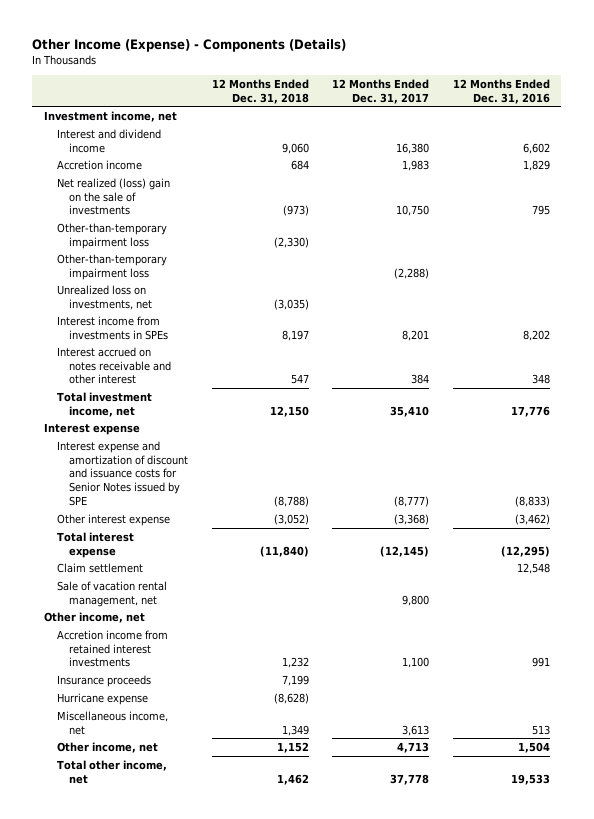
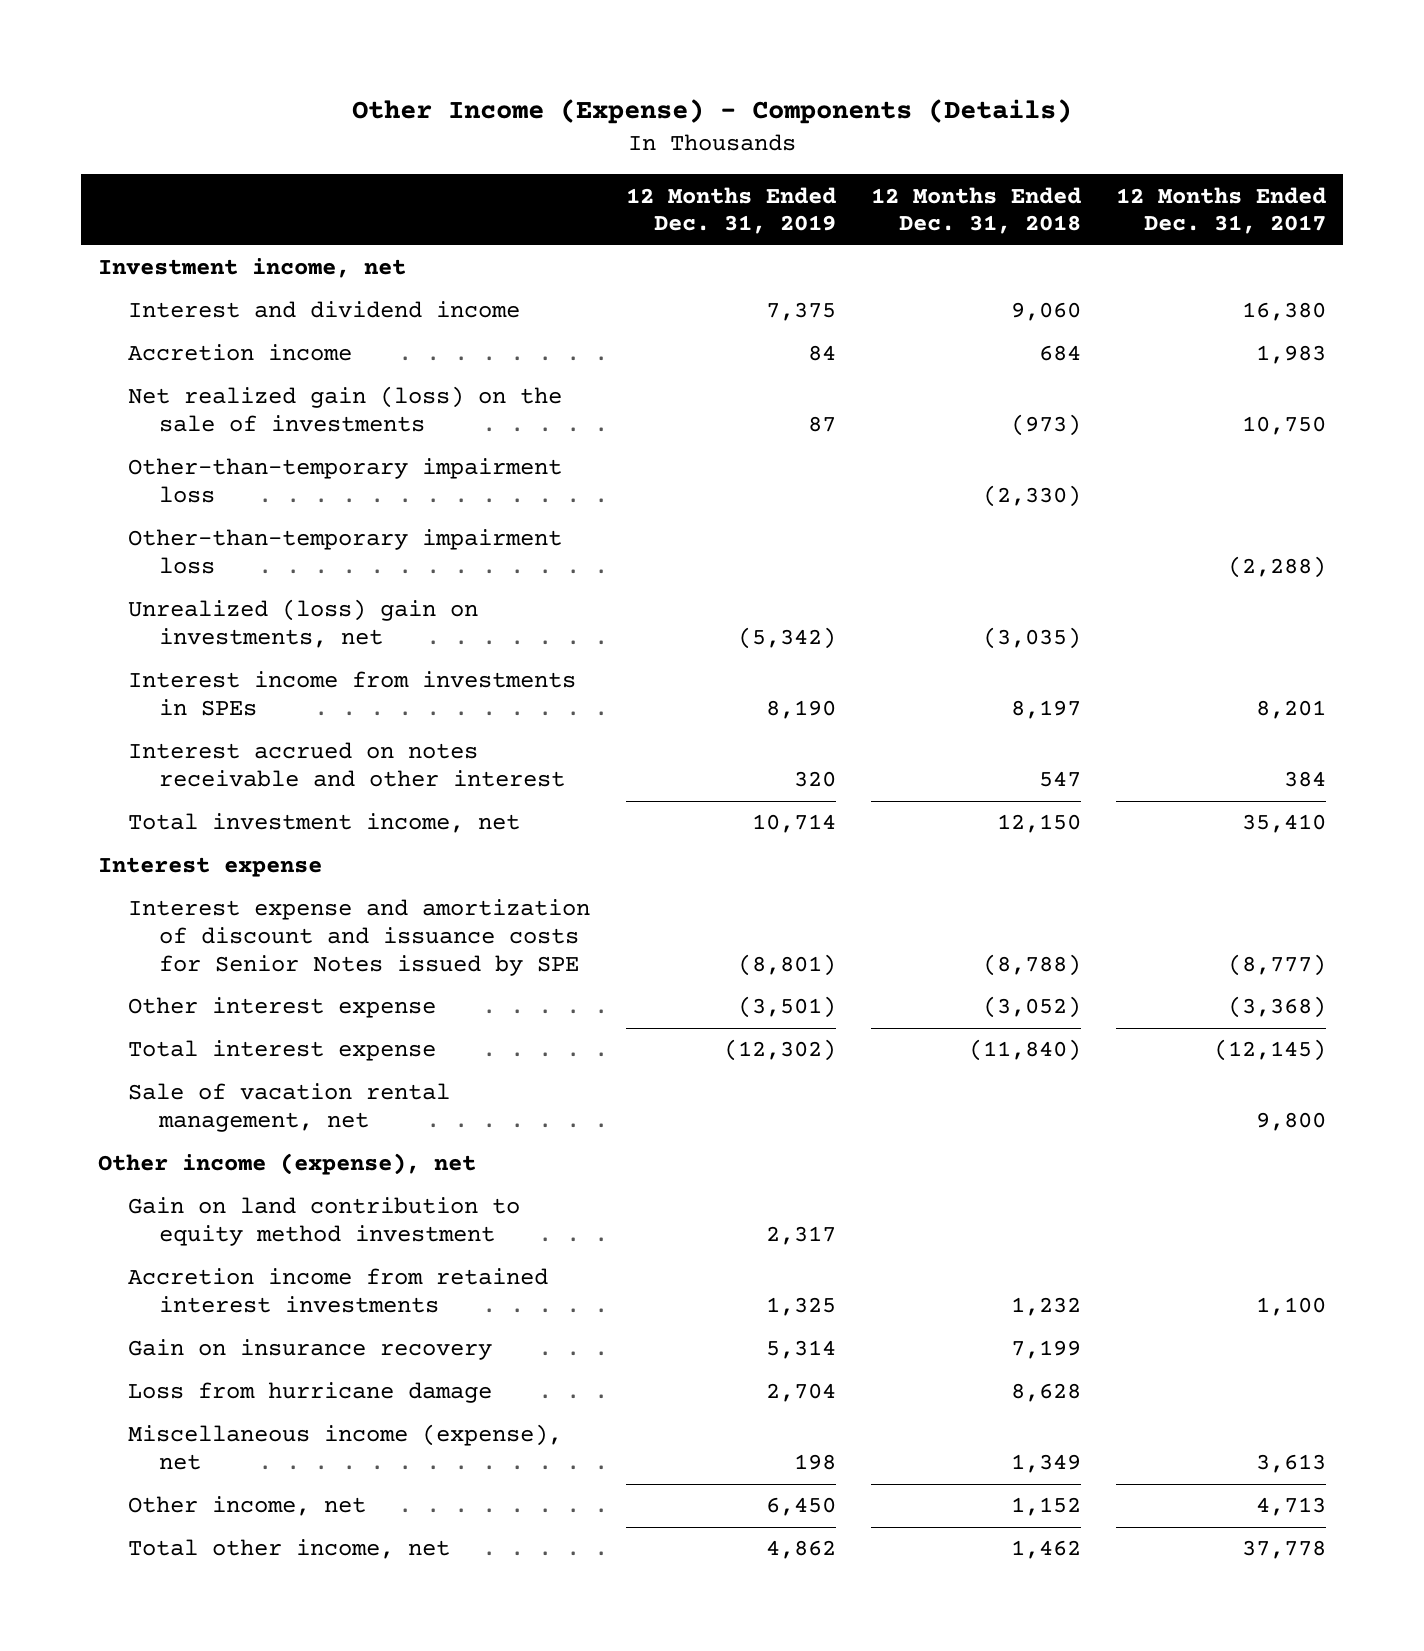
[452,78,550,104] 12 Months Ended Dec. 31, 2016 -> none
none -> [625,186,836,235] 12 Months Ended Dec. 31, 2019
[56,177,170,216] Net realized (loss) gain on the sale of investments -> [128,386,563,433] Net realized gain (loss) on the sale of investments
[56,284,153,310] Unrealized loss on investments, net -> [128,599,479,649] Unrealized (loss) gain on investments, net
[56,562,143,573] Claim settlement -> none
[44,611,146,623] Other income, net -> [98,1153,477,1176] Other income (expense), net
none -> [128,1197,521,1247] Gain on land contribution to equity method investment
[56,674,151,687] Insurance proceeds -> [128,1339,493,1361] Gain on insurance recovery
[56,692,148,705] Hurricane expense -> [128,1382,493,1404] Loss from hurricane damage
[273,692,309,704] (8,628) -> [1010,1383,1081,1403] 8,628
[56,710,168,735] Miscellaneous income, net -> [128,1424,563,1471] Miscellaneous income (expense), net

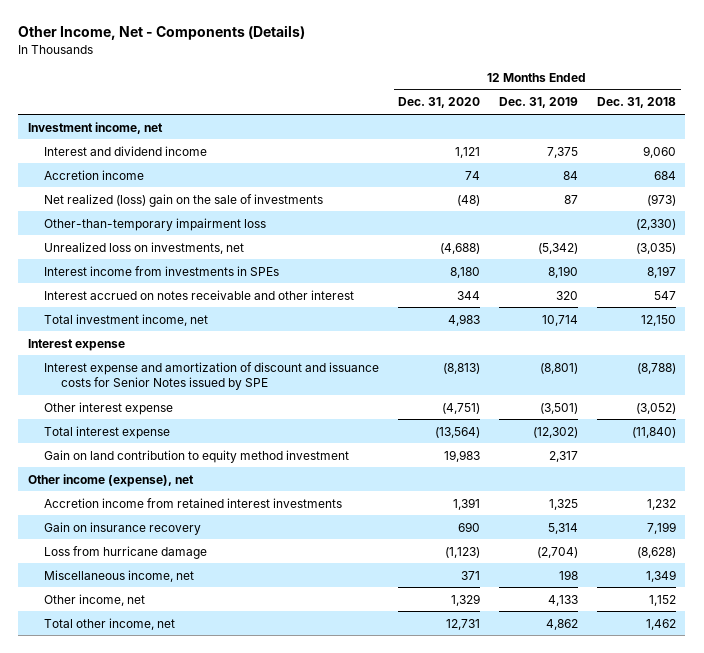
[352,98,1073,124] Other Income (Expense) - Components (Details) -> [18,25,306,41] Other Income, Net - Components (Details)
[1115,186,1326,235] 12 Months Ended Dec. 31, 2017 -> none
none -> [398,97,481,109] Dec. 31, 2020
[128,386,563,433] Net realized gain (loss) on the sale of investments -> [44,193,324,207] Net realized (loss) gain on the sale of investments
[128,529,563,575] Other-than-temporary impairment loss -> none
[128,599,479,649] Unrealized (loss) gain on investments, net -> [44,241,245,254] Unrealized loss on investments, net
[128,1083,451,1133] Sale of vacation rental management, net -> none
[98,1153,477,1176] Other income (expense), net -> [27,473,194,487] Other income (expense), net
[765,1383,836,1403] 2,704 -> [537,546,579,558] (2,704)
[1010,1383,1081,1403] 8,628 -> [637,546,677,558] (8,628)
[128,1424,563,1471] Miscellaneous income (expense), net -> [44,569,195,582] Miscellaneous income, net
[765,1497,836,1517] 6,450 -> [548,594,579,606] 4,133

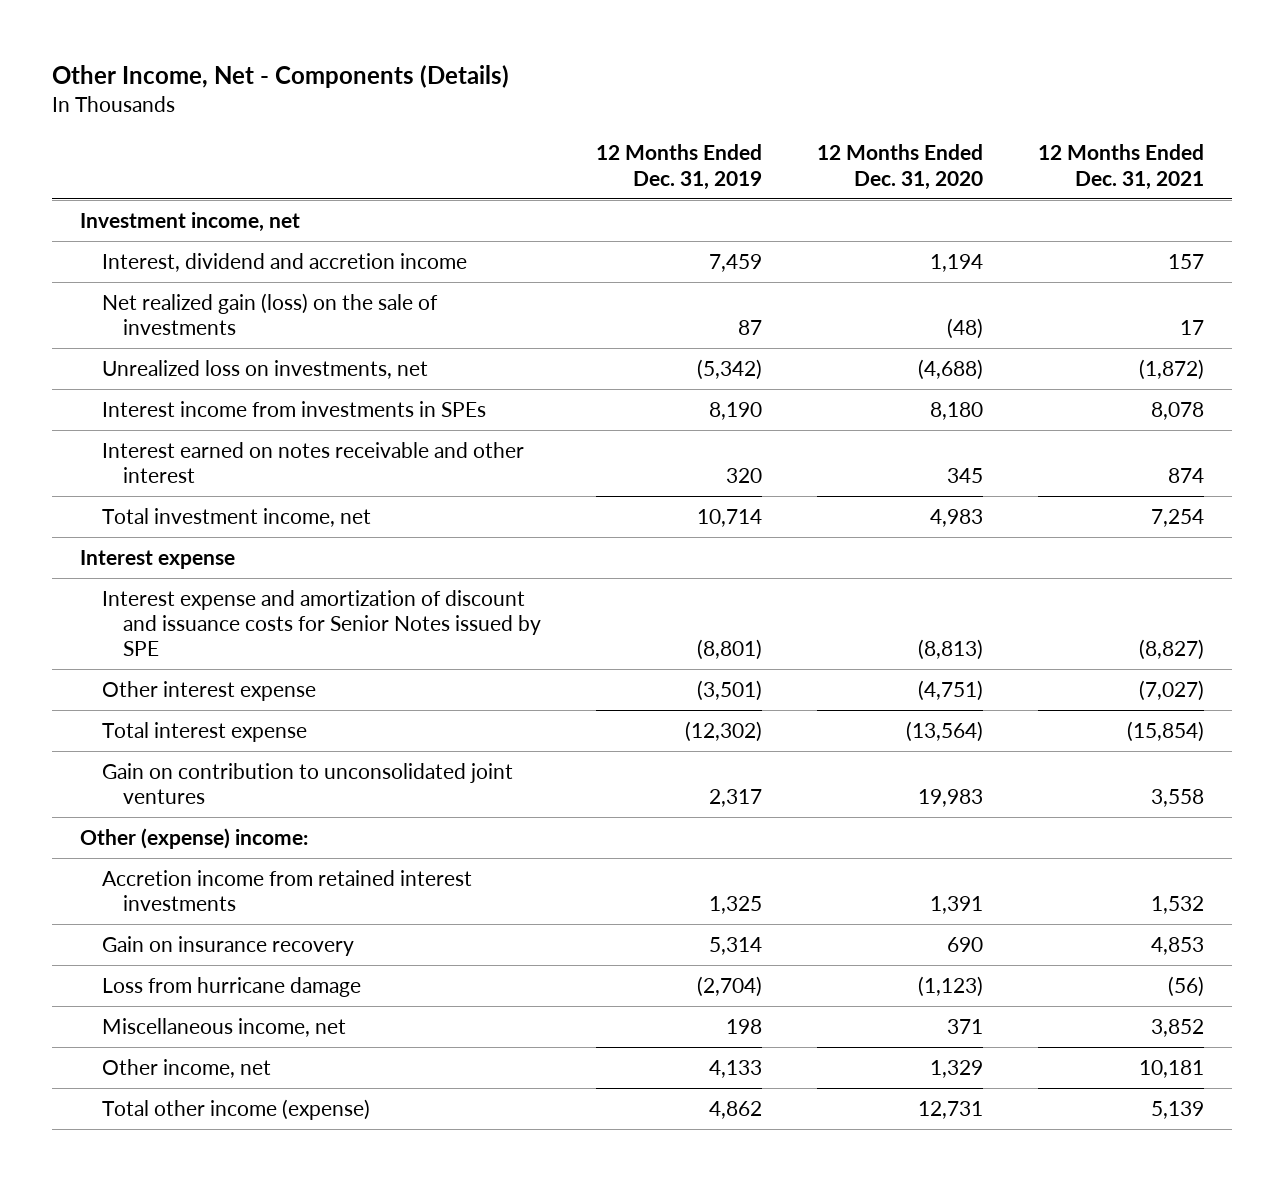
[597,97,677,109] Dec. 31, 2018 -> none
none -> [1038,144,1205,190] 12 Months Ended Dec. 31, 2021
[44,169,145,180] Accretion income -> none
[44,217,267,231] Other-than-temporary impairment loss -> none
[44,145,208,156] Interest and dividend income -> [101,252,467,272] Interest, dividend and accretion income
[455,146,481,158] 1,121 -> [930,253,984,272] 1,194
[547,146,579,158] 7,375 -> [709,253,763,272] 7,459
[44,193,324,207] Net realized (loss) gain on the sale of investments -> [101,292,438,336] Net realized gain (loss) on the sale of investments
[44,289,355,300] Interest accrued on notes receivable and other interest -> [101,441,524,484] Interest earned on notes receivable and other interest
[457,290,481,300] 344 -> [947,468,984,484] 345
[44,449,350,463] Gain on land contribution to equity method investment -> [101,762,513,805] Gain on contribution to unconsolidated joint ventures
[27,473,194,487] Other income (expense), net -> [79,827,308,849] Other (expense) income:
[44,617,176,630] Total other income, net -> [101,1098,370,1120] Total other income (expense)

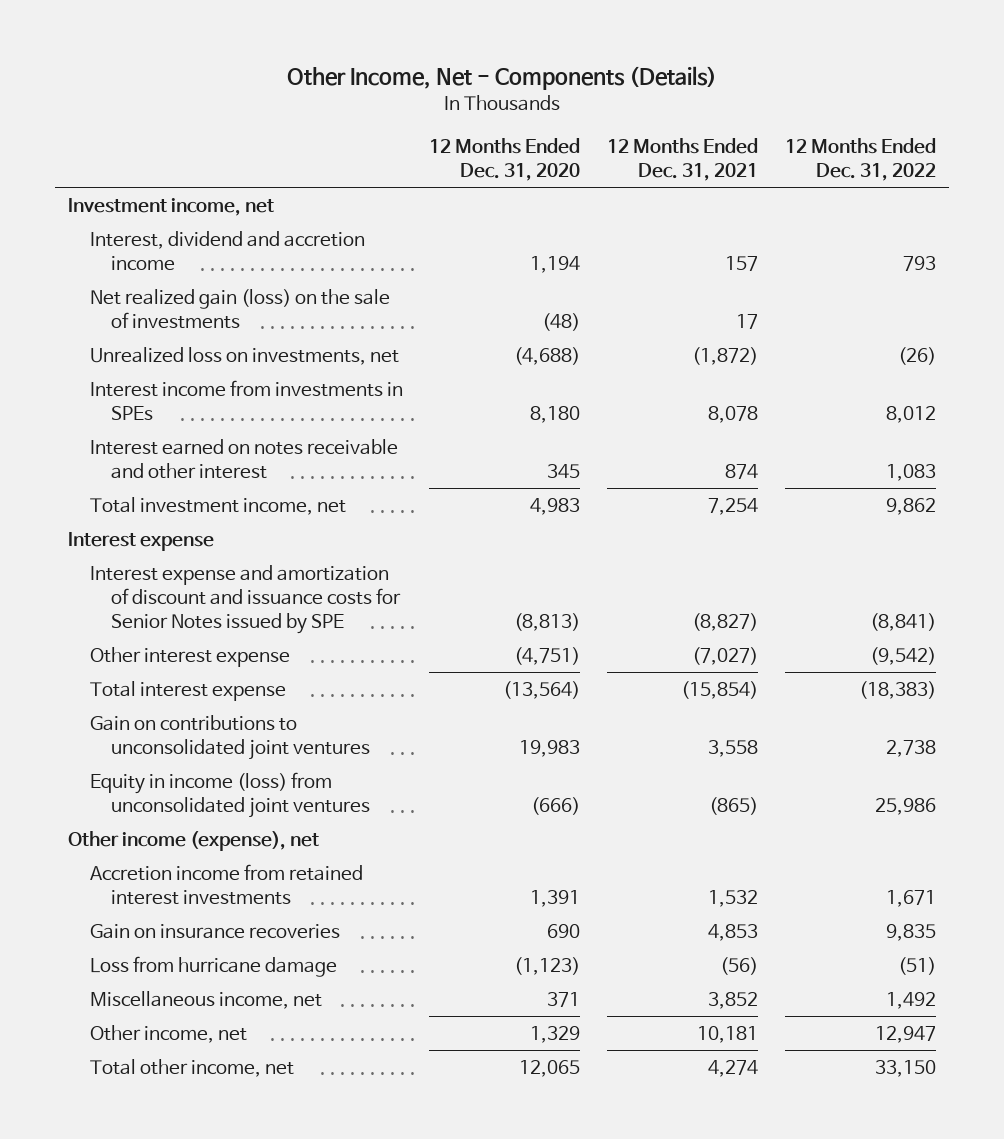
[596,144,763,190] 12 Months Ended Dec. 31, 2019 -> none
none -> [784,137,936,182] 12 Months Ended Dec. 31, 2022
[101,762,513,805] Gain on contribution to unconsolidated joint ventures -> [89,714,371,761] Gain on contributions to unconsolidated joint ventures
none -> [89,771,371,819] Equity in income (loss) from unconsolidated joint ventures
[79,827,308,849] Other (expense) income: -> [67,830,319,851] Other income (expense), net
[101,935,354,956] Gain on insurance recovery -> [89,923,340,939] Gain on insurance recoveries
[101,1098,370,1120] Total other income (expense) -> [89,1058,294,1077] Total other income, net
[918,1100,984,1119] 12,731 -> [519,1059,581,1077] 12,065
[1151,1100,1205,1119] 5,139 -> [708,1059,759,1077] 4,274

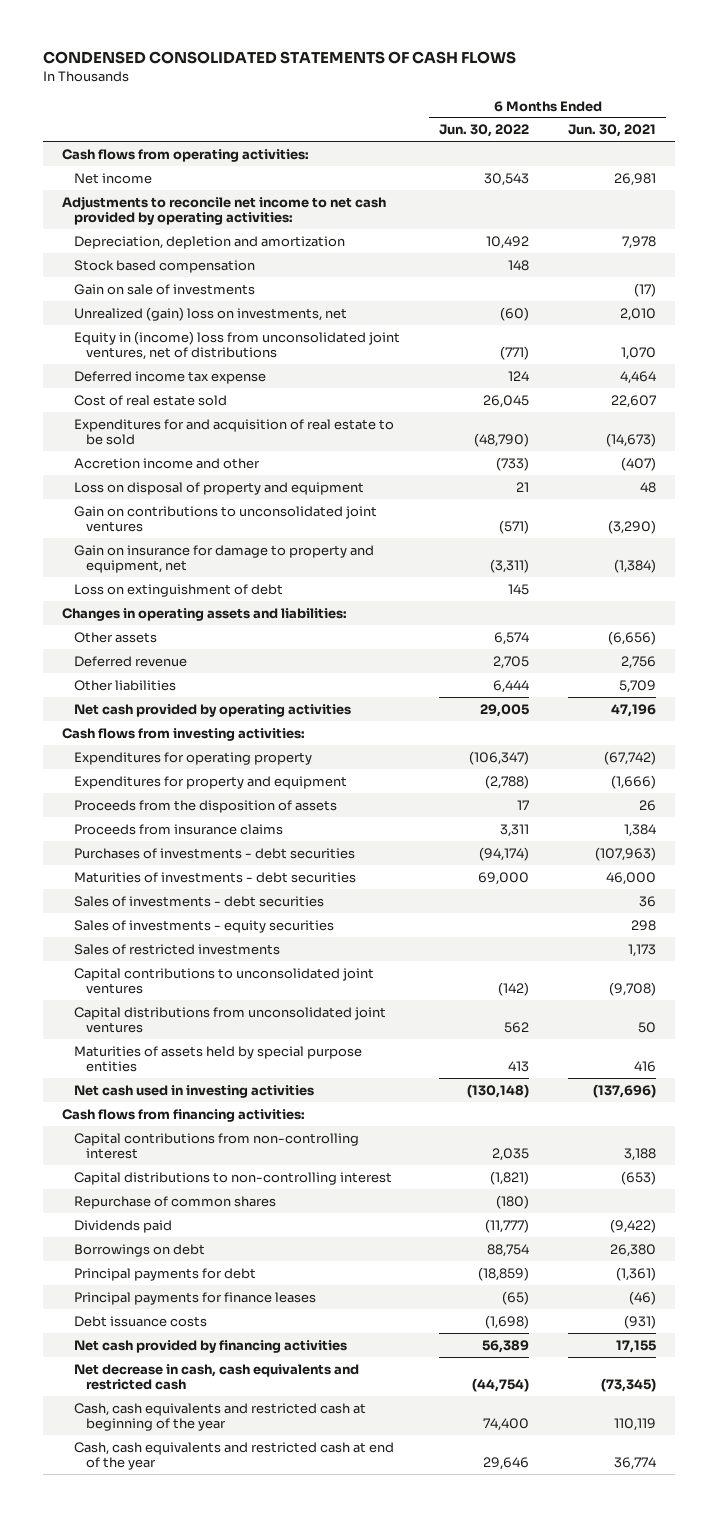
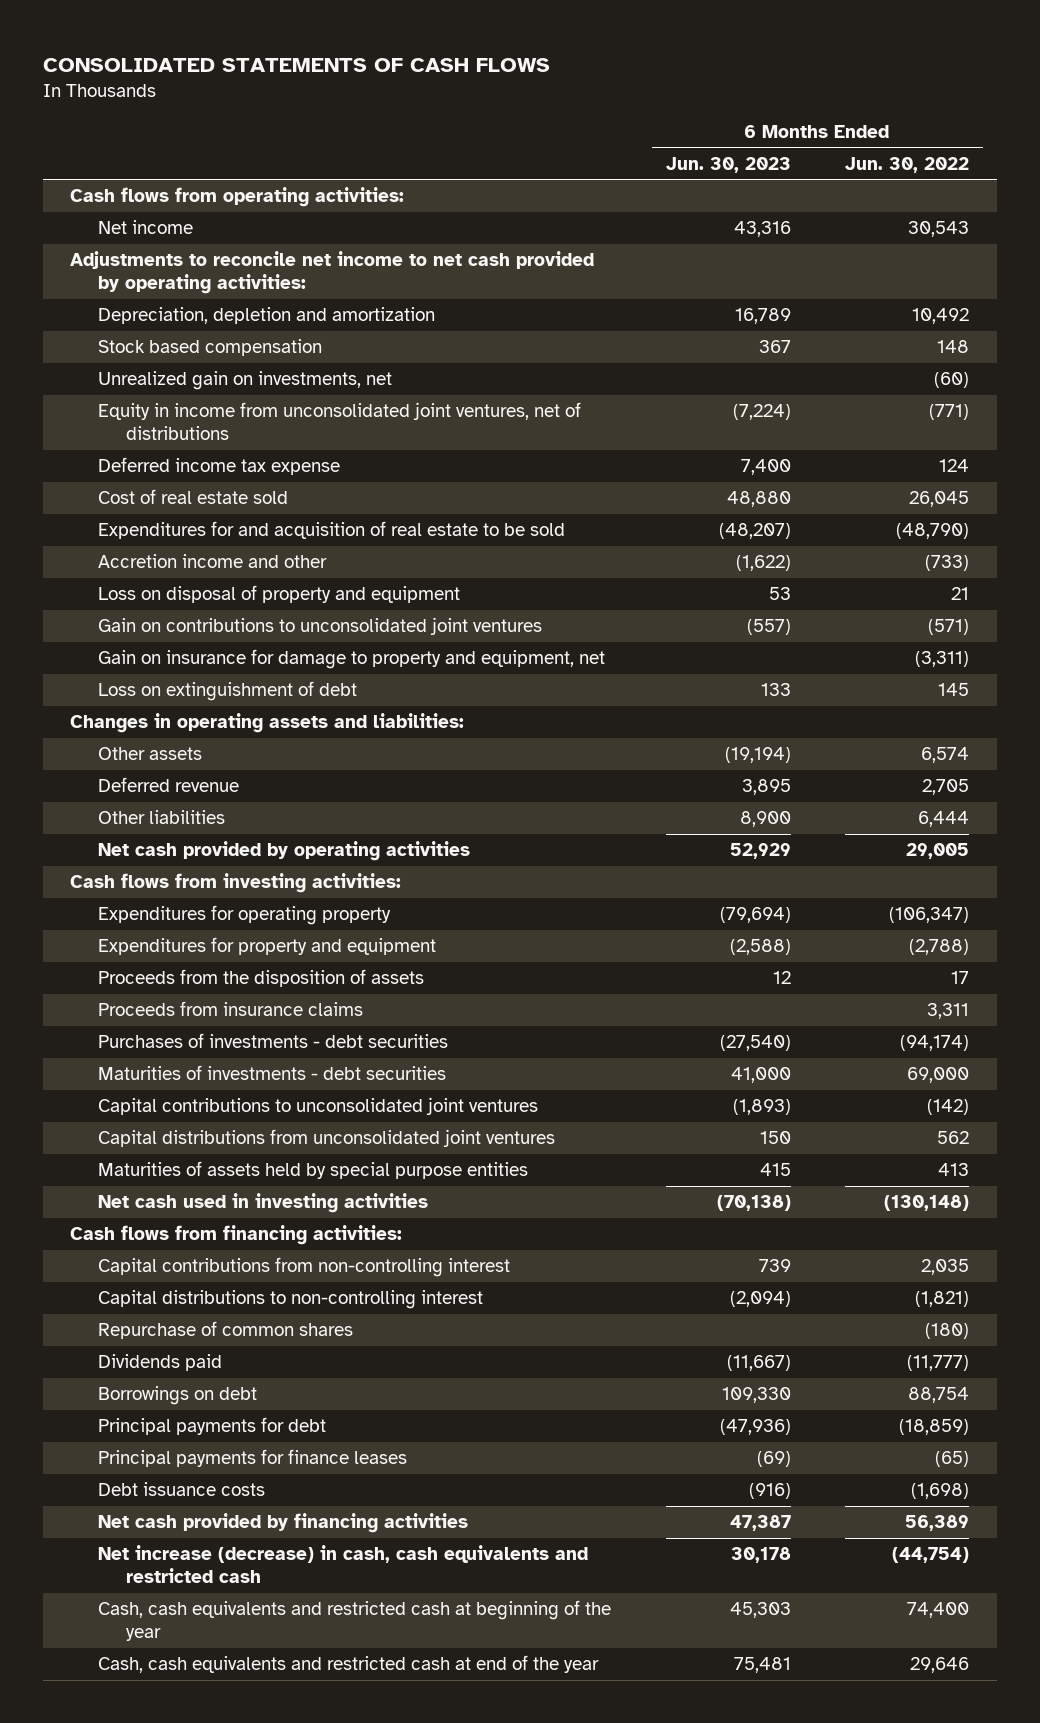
[42,51,516,65] CONDENSED CONSOLIDATED STATEMENTS OF CASH FLOWS -> [42,57,550,72] CONSOLIDATED STATEMENTS OF CASH FLOWS
[568,124,657,138] Jun. 30, 2021 -> none
none -> [665,156,791,173] Jun. 30, 2023
[74,283,256,295] Gain on sale of investments -> none
[74,306,348,321] Unrealized (gain) loss on investments, net -> [98,371,393,391] Unrealized gain on investments, net
[74,330,401,360] Equity in (income) loss from unconsolidated joint ventures, net of distributions -> [98,402,582,441] Equity in income from unconsolidated joint ventures, net of distributions
[74,895,325,907] Sales of investments - debt securities -> none
[74,919,335,933] Sales of investments - equity securities -> none
[74,943,281,955] Sales of restricted investments -> none
[74,1363,360,1390] Net decrease in cash, cash equivalents and restricted cash -> [98,1545,589,1584] Net increase (decrease) in cash, cash equivalents and restricted cash

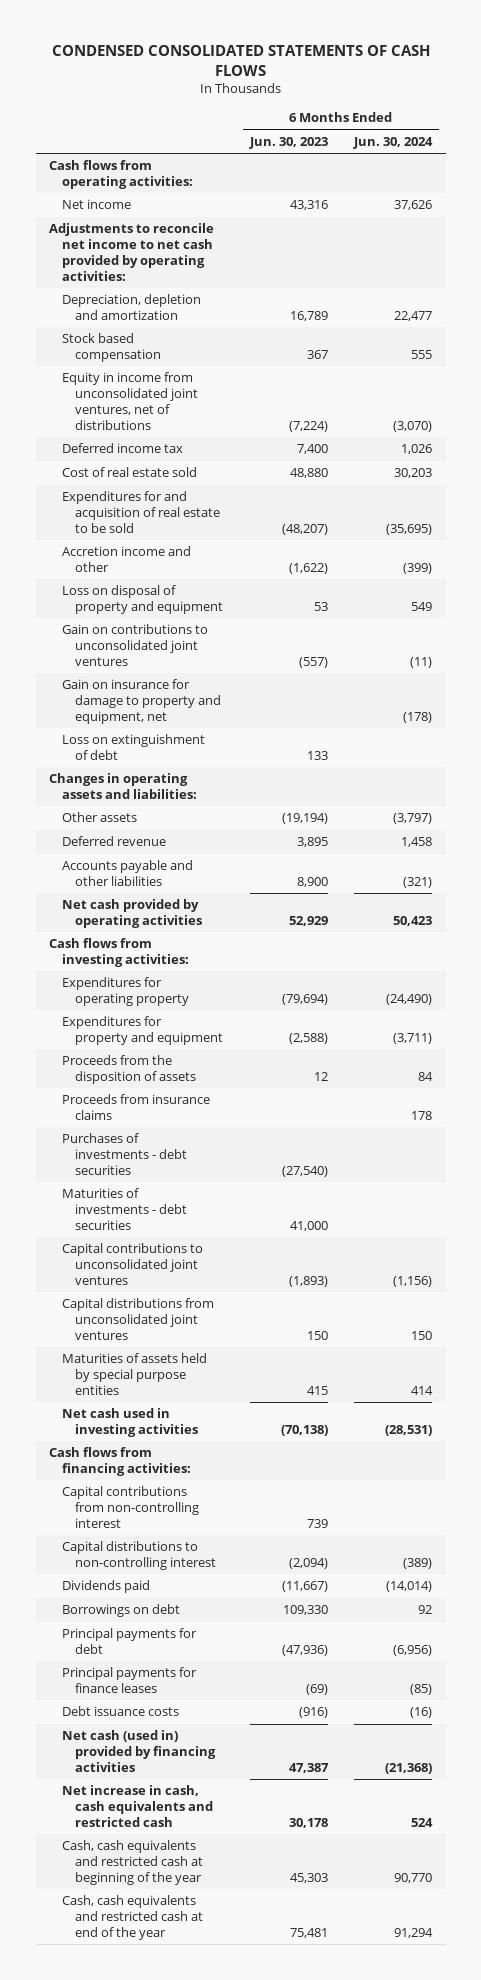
[42,57,550,72] CONSOLIDATED STATEMENTS OF CASH FLOWS -> [51,44,430,76] CONDENSED CONSOLIDATED STATEMENTS OF CASH FLOWS
[845,156,970,173] Jun. 30, 2022 -> none
none -> [353,136,434,149] Jun. 30, 2024
[98,371,393,391] Unrealized gain on investments, net -> none
[98,457,341,476] Deferred income tax expense -> [62,443,184,454] Deferred income tax
[98,810,226,825] Other liabilities -> none
none -> [62,860,194,887] Accounts payable and other liabilities
[98,1321,354,1340] Repurchase of common shares -> none
[98,1513,469,1534] Net cash provided by financing activities -> [62,1730,216,1773] Net cash (used in) provided by financing activities
[98,1545,589,1584] Net increase (decrease) in cash, cash equivalents and restricted cash -> [62,1785,213,1828] Net increase in cash, cash equivalents and restricted cash

